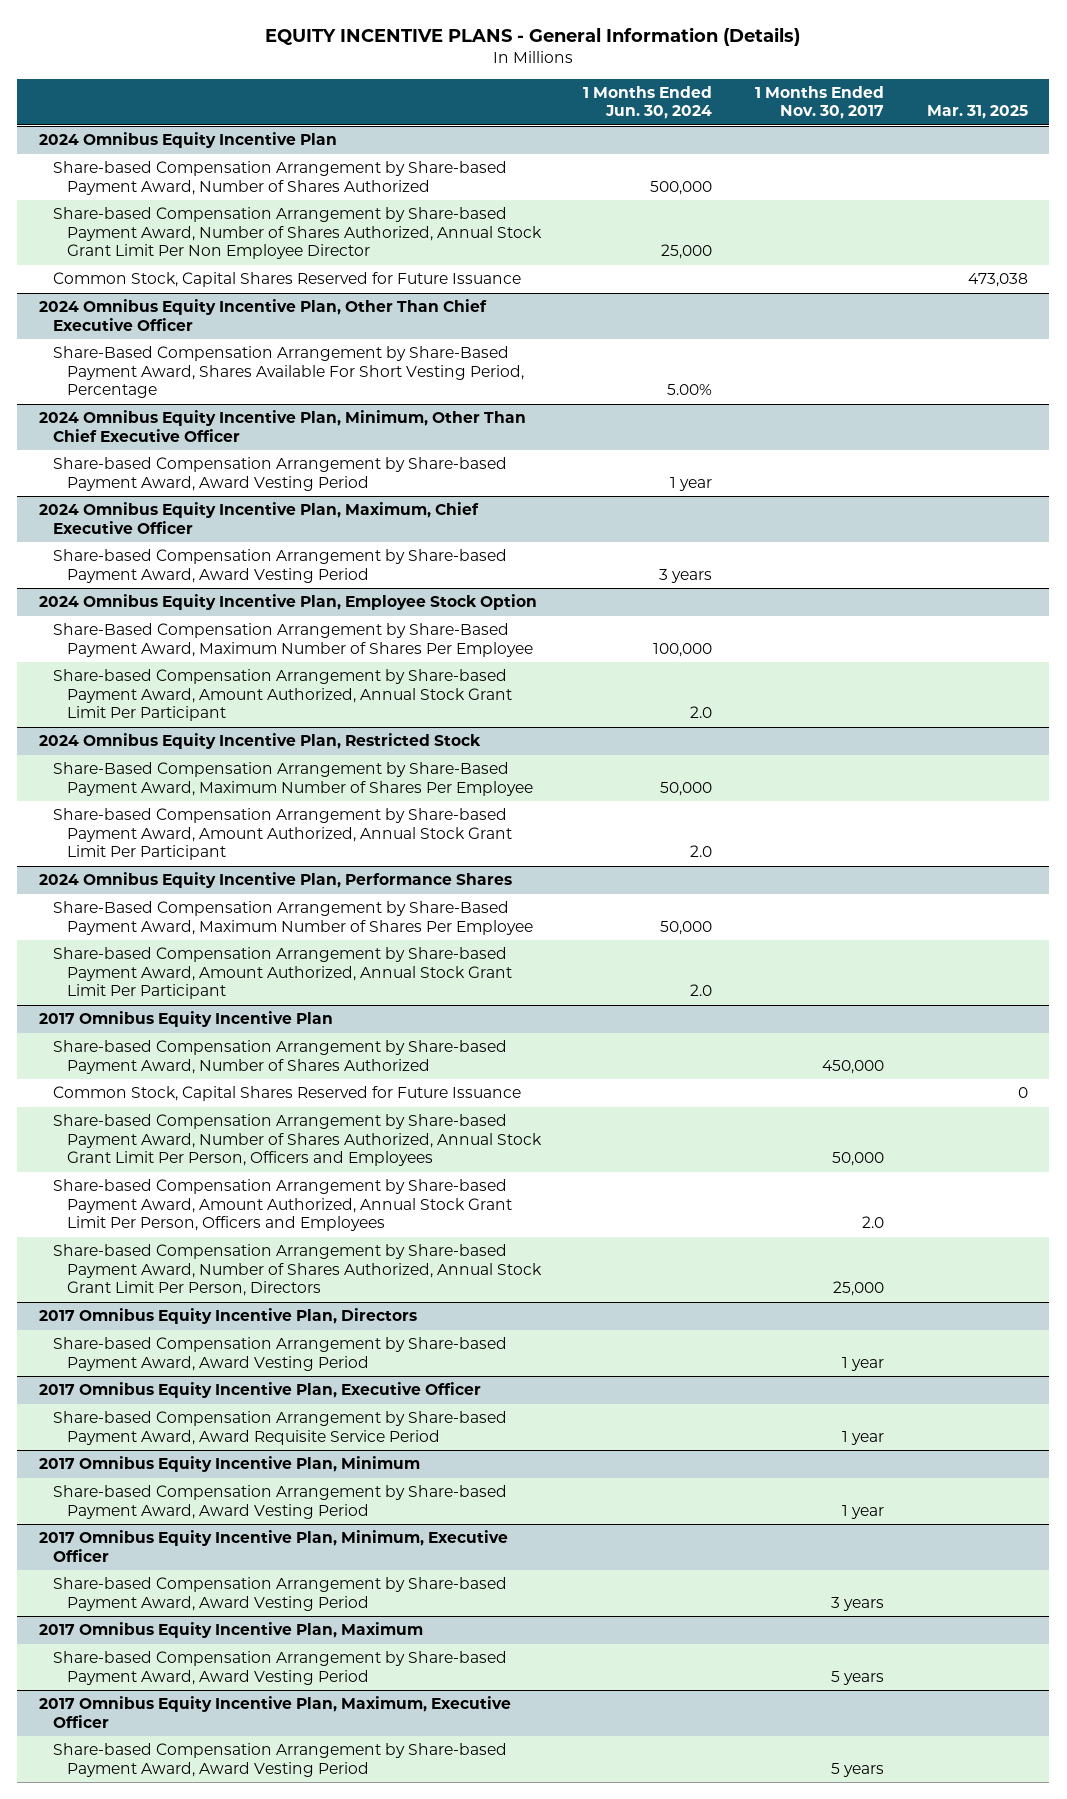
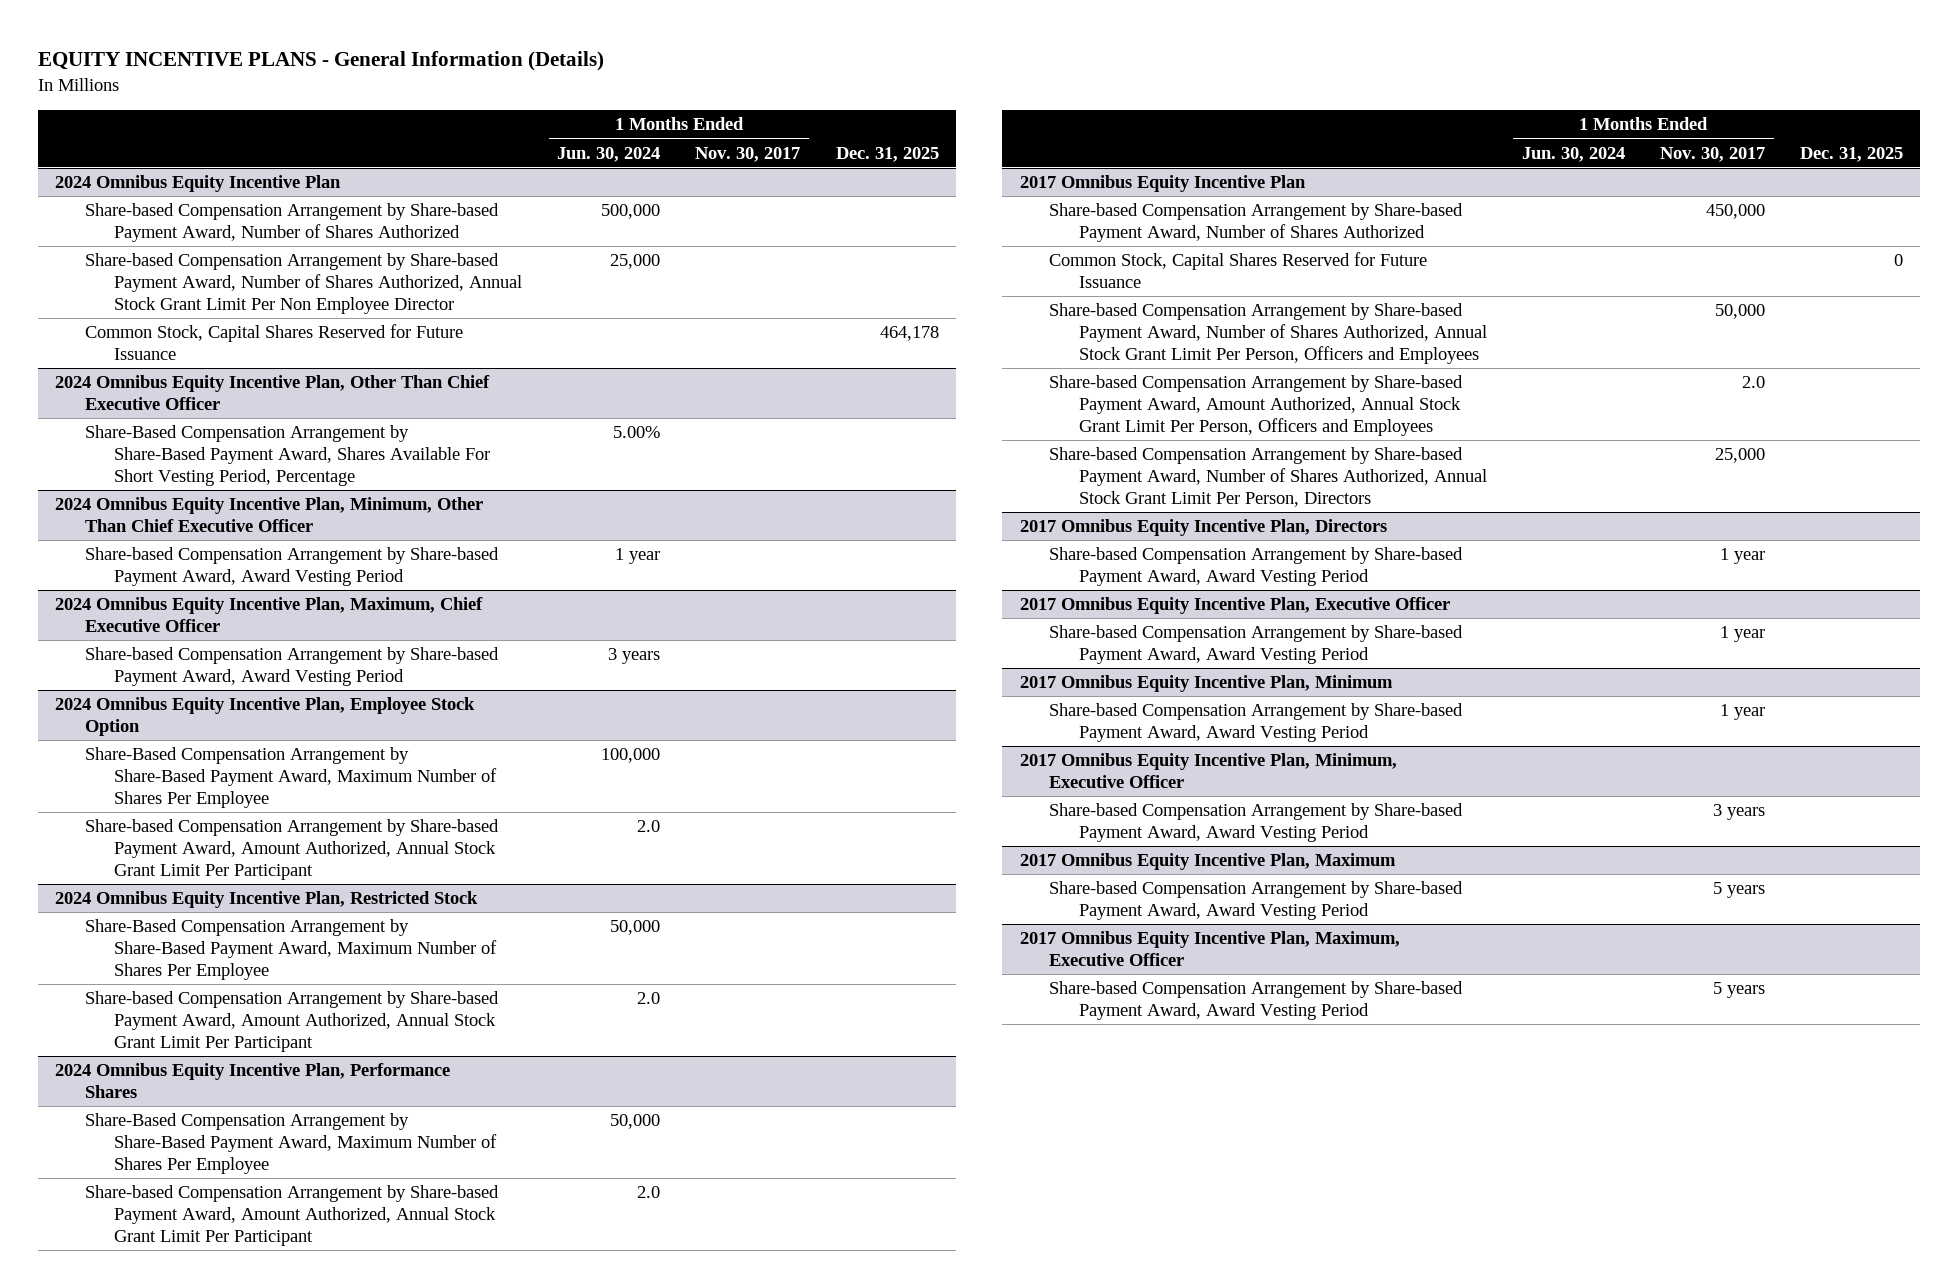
[926,105,1028,120] Mar. 31, 2025 -> none
none -> [835,146,939,162] Dec. 31, 2025
[52,1411,507,1445] Share-based Compensation Arrangement by Share-based Payment Award, Award Requisite Service Period -> [1049,625,1464,665] Share-based Compensation Arrangement by Share-based Payment Award, Award Vesting Period

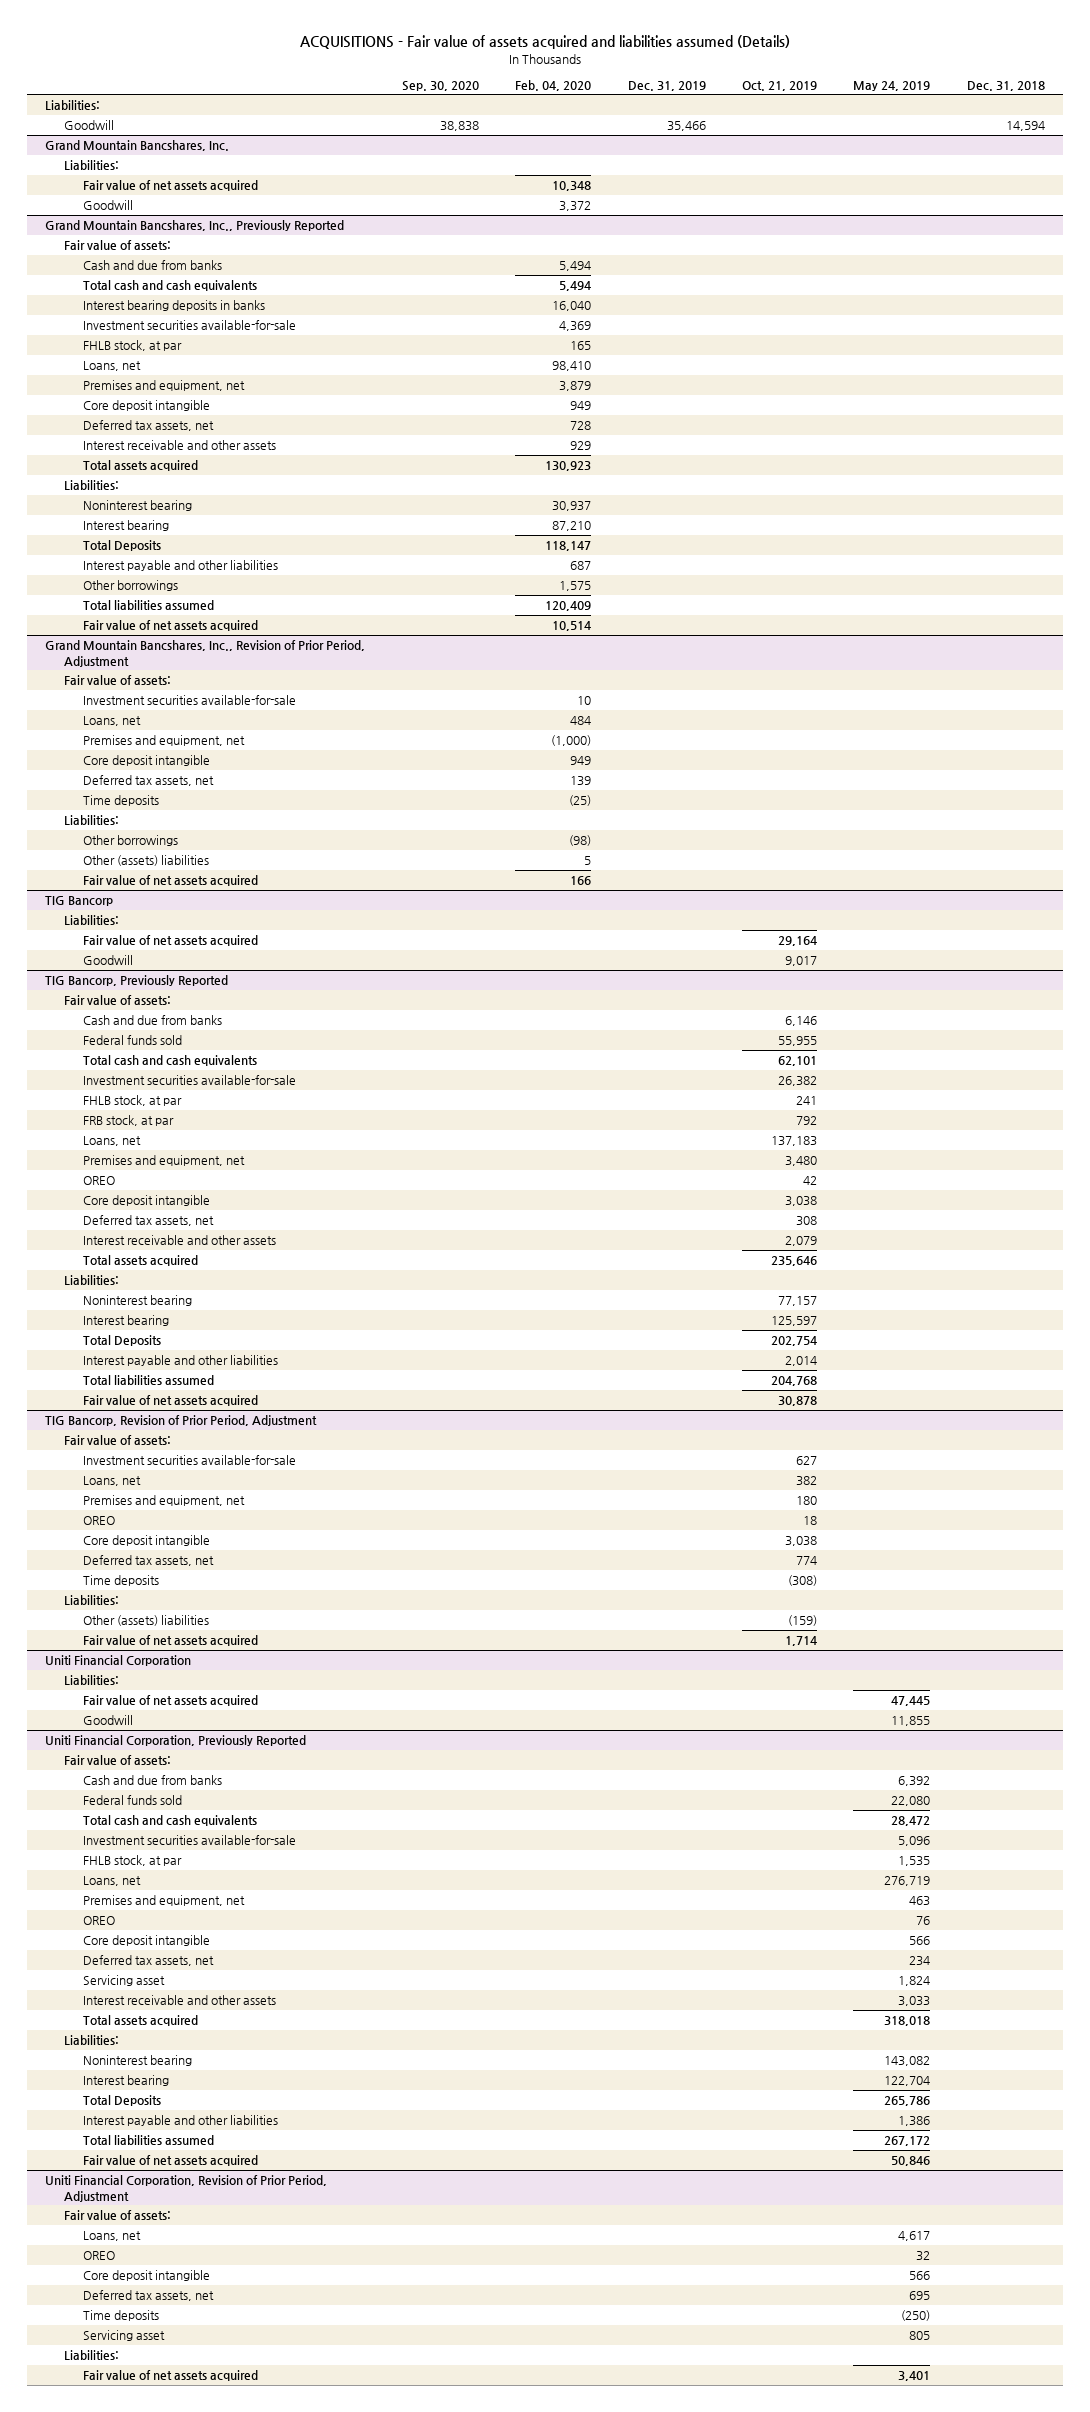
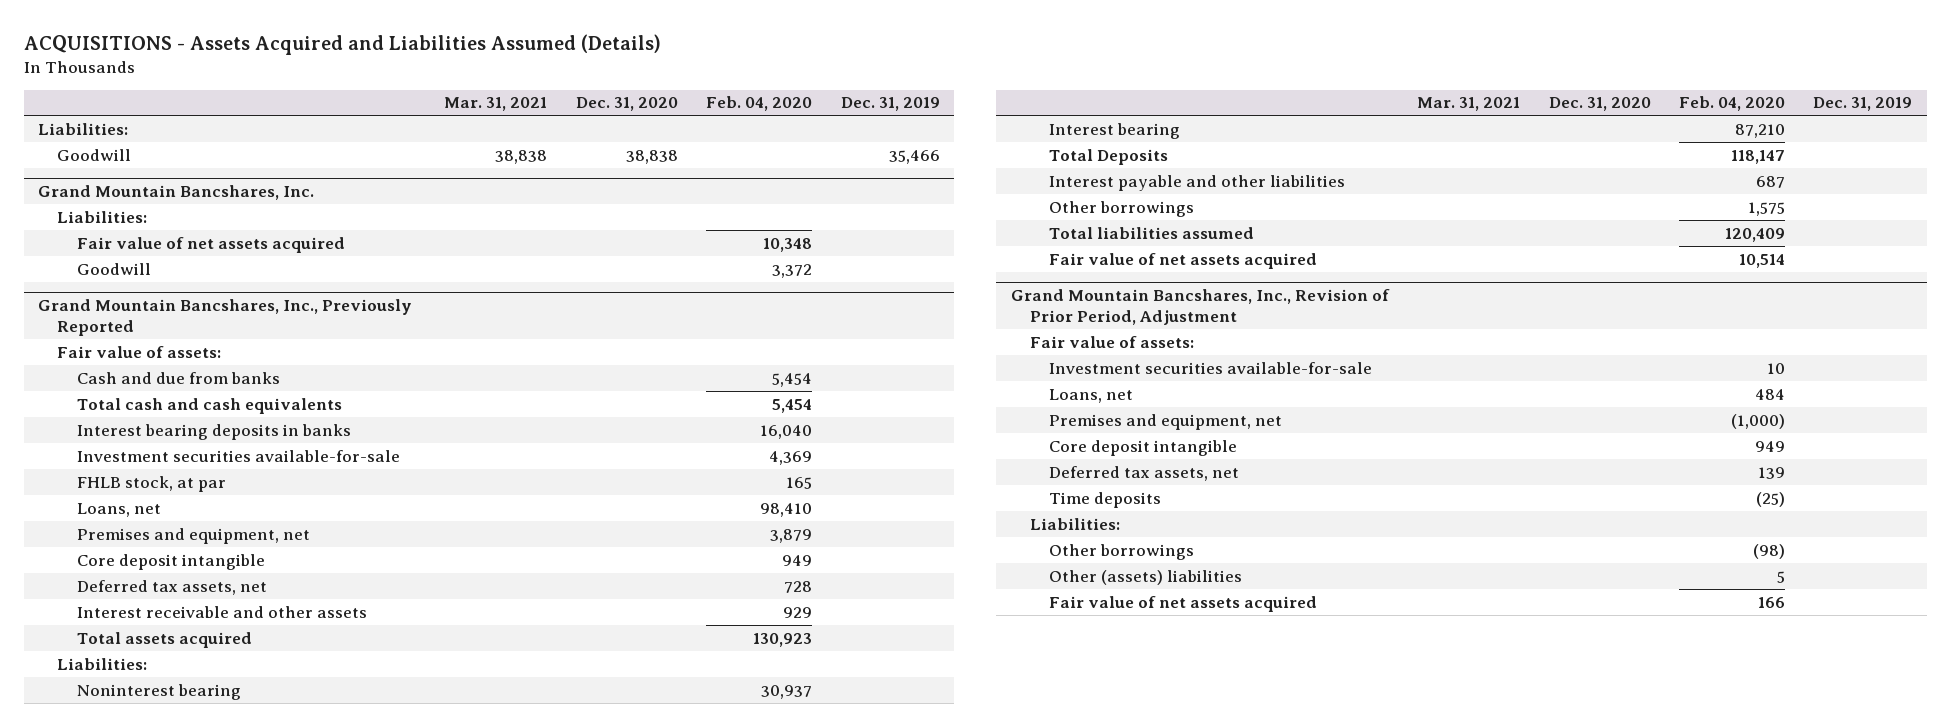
[300,35,791,50] ACQUISITIONS - Fair value of assets acquired and liabilities assumed (Details) -> [23,33,661,55] ACQUISITIONS - Assets Acquired and Liabilities Assumed (Details)
[401,80,479,91] Sep. 30, 2020 -> none
[742,80,818,91] Oct. 21, 2019 -> none
[853,80,931,91] May 24, 2019 -> none
[966,80,1045,91] Dec. 31, 2018 -> none
none -> [444,97,548,112] Mar. 31, 2021
none -> [575,97,678,112] Dec. 31, 2020
[559,261,592,272] 5,494 -> [772,372,813,387] 5,454
[559,281,592,292] 5,494 -> [772,398,813,413] 5,454
[45,896,114,907] TIG Bancorp -> none
[63,915,119,926] Liabilities: -> none
[82,935,258,947] Fair value of net assets acquired -> none
[82,955,133,966] Goodwill -> none
[45,975,229,987] TIG Bancorp, Previously Reported -> none
[63,995,171,1006] Fair value of assets: -> none
[82,1015,222,1026] Cash and due from banks -> none
[82,1035,182,1046] Federal funds sold -> none
[82,1055,257,1067] Total cash and cash equivalents -> none
[82,1075,296,1086] Investment securities available-for-sale -> none
[82,1095,182,1107] FHLB stock, at par -> none
[82,1115,174,1127] FRB stock, at par -> none
[82,1136,141,1147] Loans, net -> none
[82,1155,245,1167] Premises and equipment, net -> none
[82,1176,115,1186] OREO -> none
[82,1195,210,1207] Core deposit intangible -> none
[82,1215,214,1227] Deferred tax assets, net -> none
[82,1235,276,1246] Interest receivable and other assets -> none
[82,1255,198,1267] Total assets acquired -> none
[63,1275,119,1286] Liabilities: -> none
[82,1295,192,1307] Noninterest bearing -> none
[82,1315,169,1327] Interest bearing -> none
[82,1335,161,1347] Total Deposits -> none
[82,1355,278,1367] Interest payable and other liabilities -> none
[82,1375,214,1386] Total liabilities assumed -> none
[82,1395,258,1407] Fair value of net assets acquired -> none
[45,1415,318,1427] TIG Bancorp, Revision of Prior Period, Adjustment -> none
[63,1435,171,1446] Fair value of assets: -> none
[82,1455,296,1466] Investment securities available-for-sale -> none
[82,1476,141,1487] Loans, net -> none
[82,1495,245,1507] Premises and equipment, net -> none
[82,1516,115,1526] OREO -> none
[82,1535,210,1547] Core deposit intangible -> none
[82,1555,214,1567] Deferred tax assets, net -> none
[82,1575,159,1587] Time deposits -> none
[63,1595,119,1606] Liabilities: -> none
[82,1615,209,1627] Other (assets) liabilities -> none
[82,1635,258,1647] Fair value of net assets acquired -> none
[45,1655,192,1667] Uniti Financial Corporation -> none
[63,1675,119,1686] Liabilities: -> none
[82,1695,258,1707] Fair value of net assets acquired -> none
[82,1715,133,1726] Goodwill -> none
[45,1735,307,1747] Uniti Financial Corporation, Previously Reported -> none
[63,1755,171,1766] Fair value of assets: -> none
[82,1775,222,1786] Cash and due from banks -> none
[82,1795,182,1806] Federal funds sold -> none
[82,1815,257,1827] Total cash and cash equivalents -> none
[82,1835,296,1846] Investment securities available-for-sale -> none
[82,1855,182,1867] FHLB stock, at par -> none
[82,1876,141,1887] Loans, net -> none
[82,1895,245,1907] Premises and equipment, net -> none
[82,1916,115,1926] OREO -> none
[82,1935,210,1947] Core deposit intangible -> none
[82,1955,214,1967] Deferred tax assets, net -> none
[82,1975,165,1987] Servicing asset -> none
[82,1995,276,2006] Interest receivable and other assets -> none
[82,2015,198,2027] Total assets acquired -> none
[63,2035,119,2046] Liabilities: -> none
[82,2055,192,2067] Noninterest bearing -> none
[82,2075,169,2087] Interest bearing -> none
[82,2095,161,2107] Total Deposits -> none
[82,2115,278,2127] Interest payable and other liabilities -> none
[82,2135,214,2146] Total liabilities assumed -> none
[82,2155,258,2167] Fair value of net assets acquired -> none
[45,2175,328,2202] Uniti Financial Corporation, Revision of Prior Period, Adjustment -> none
[63,2210,171,2221] Fair value of assets: -> none
[82,2231,141,2242] Loans, net -> none
[82,2251,115,2261] OREO -> none
[82,2270,210,2282] Core deposit intangible -> none
[82,2290,214,2302] Deferred tax assets, net -> none
[82,2310,159,2322] Time deposits -> none
[82,2330,165,2342] Servicing asset -> none
[63,2350,119,2361] Liabilities: -> none
[82,2370,258,2382] Fair value of net assets acquired -> none

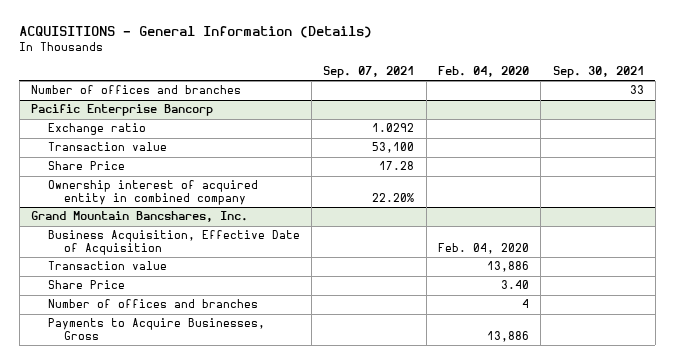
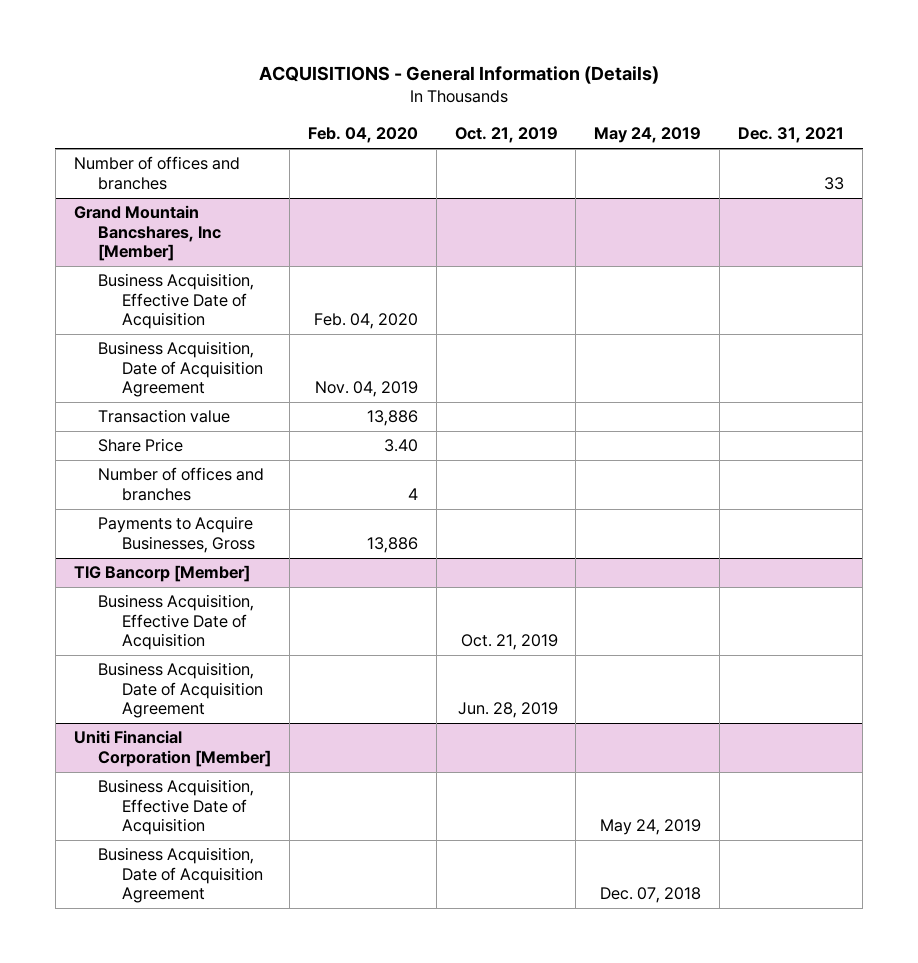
[323,65,415,78] Sep. 07, 2021 -> none
[552,65,644,78] Sep. 30, 2021 -> none
none -> [454,127,558,144] Oct. 21, 2019
none -> [594,127,702,144] May 24, 2019
none -> [738,127,845,144] Dec. 31, 2021
[31,104,214,117] Pacific Enterprise Bancorp -> none
[47,123,146,136] Exchange ratio -> none
[47,142,167,152] Transaction value -> none
[47,161,125,171] Share Price -> none
[47,180,258,205] Ownership interest of acquired entity in combined company -> none
[31,211,249,223] Grand Mountain Bancshares, Inc. -> [73,205,221,262] Grand Mountain Bancshares, Inc [Member]
none -> [97,341,263,398] Business Acquisition, Date of Acquisition Agreement
none -> [73,565,250,583] TIG Bancorp [Member]
none -> [97,594,254,651] Business Acquisition, Effective Date of Acquisition
none -> [97,662,263,719] Business Acquisition, Date of Acquisition Agreement
none -> [73,730,271,767] Uniti Financial Corporation [Member]
none -> [97,779,254,836] Business Acquisition, Effective Date of Acquisition
none -> [97,847,263,904] Business Acquisition, Date of Acquisition Agreement

